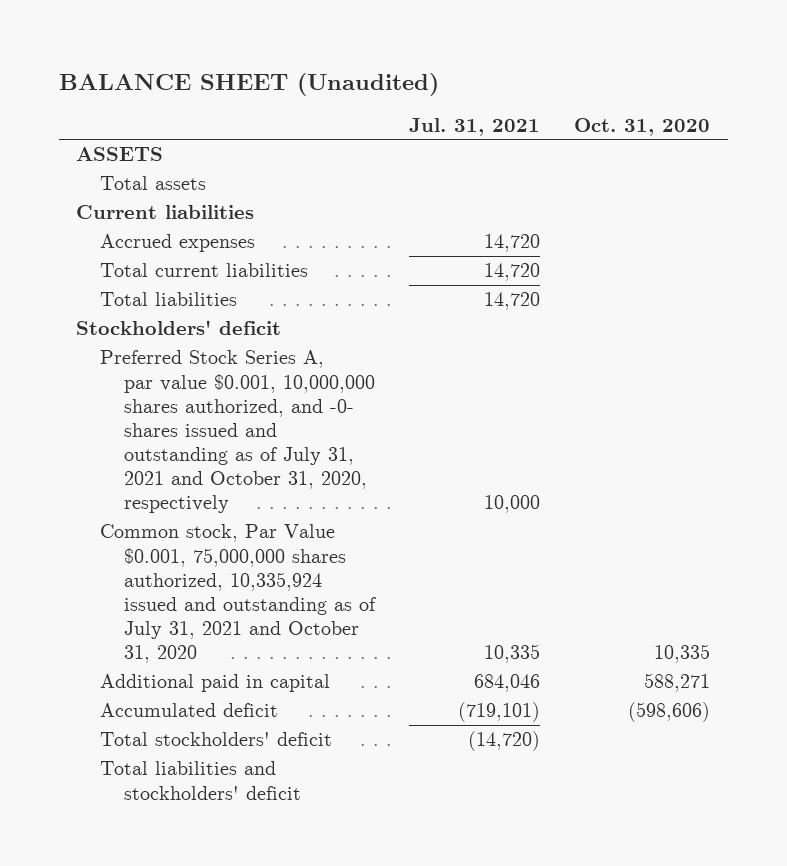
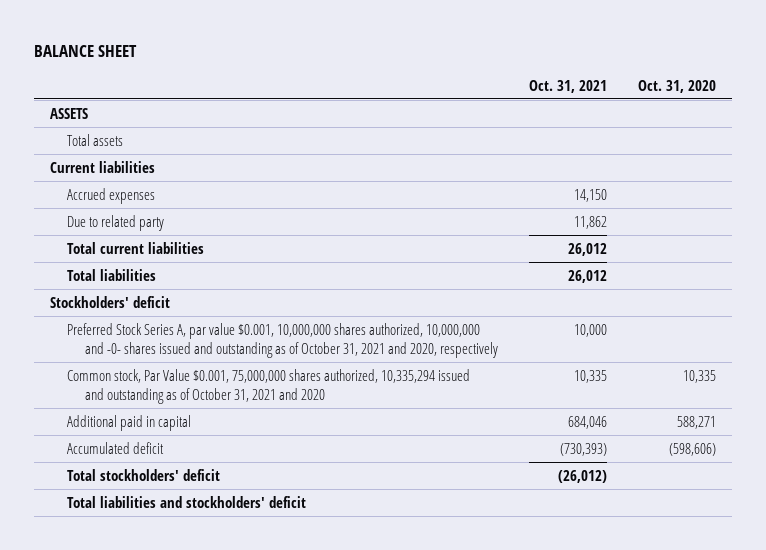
[59,73,440,97] BALANCE SHEET (Unaudited) -> [34,44,138,57] BALANCE SHEET
[408,117,540,136] Jul. 31, 2021 -> none
none -> [528,79,607,93] Oct. 31, 2021
none -> [67,214,165,231] Due to related party
[99,350,375,514] Preferred Stock Series A, par value $0.001, 10,000,000 shares authorized, and -0- shares issued and outstanding as of July 31, 2021 and October 31, 2020, respectively -> [67,322,498,358] Preferred Stock Series A, par value $0.001, 10,000,000 shares authorized, 10,000,000 and -0- shares issued and outstanding as of October 31, 2021 and 2020, respectively
[99,524,377,664] Common stock, Par Value $0.001, 75,000,000 shares authorized, 10,335,924 issued and outstanding as of July 31, 2021 and October 31, 2020 -> [67,368,471,404] Common stock, Par Value $0.001, 75,000,000 shares authorized, 10,335,294 issued and outstanding as of October 31, 2021 and 2020

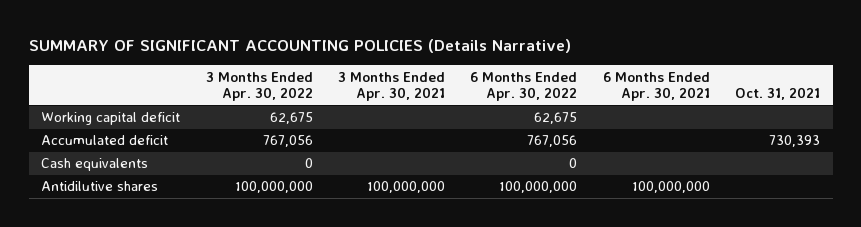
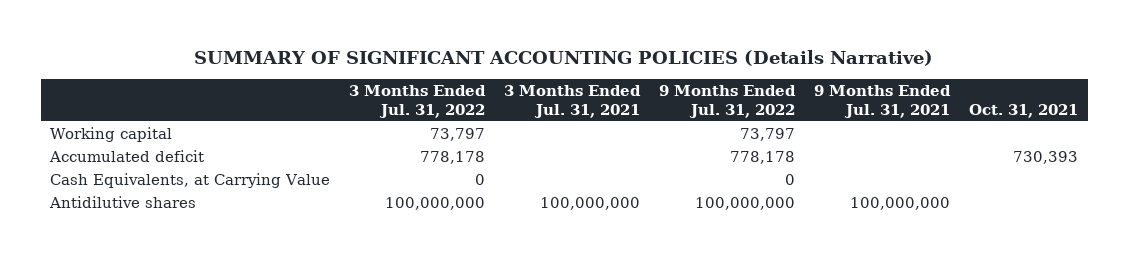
[205,71,313,102] 3 Months Ended Apr. 30, 2022 -> none
[338,71,446,102] 3 Months Ended Apr. 30, 2021 -> none
[470,71,578,102] 6 Months Ended Apr. 30, 2022 -> none
[602,71,710,102] 6 Months Ended Apr. 30, 2021 -> none
none -> [349,85,487,118] 3 Months Ended Jul. 31, 2022
none -> [504,85,642,118] 3 Months Ended Jul. 31, 2021
none -> [659,85,797,118] 9 Months Ended Jul. 31, 2022
none -> [814,85,952,118] 9 Months Ended Jul. 31, 2021
[41,112,181,126] Working capital deficit -> [50,126,173,142] Working capital
[41,158,149,172] Cash equivalents -> [50,172,331,188] Cash Equivalents, at Carrying Value

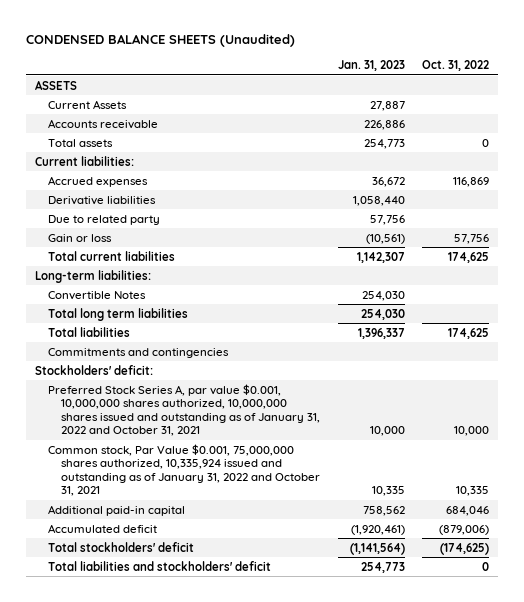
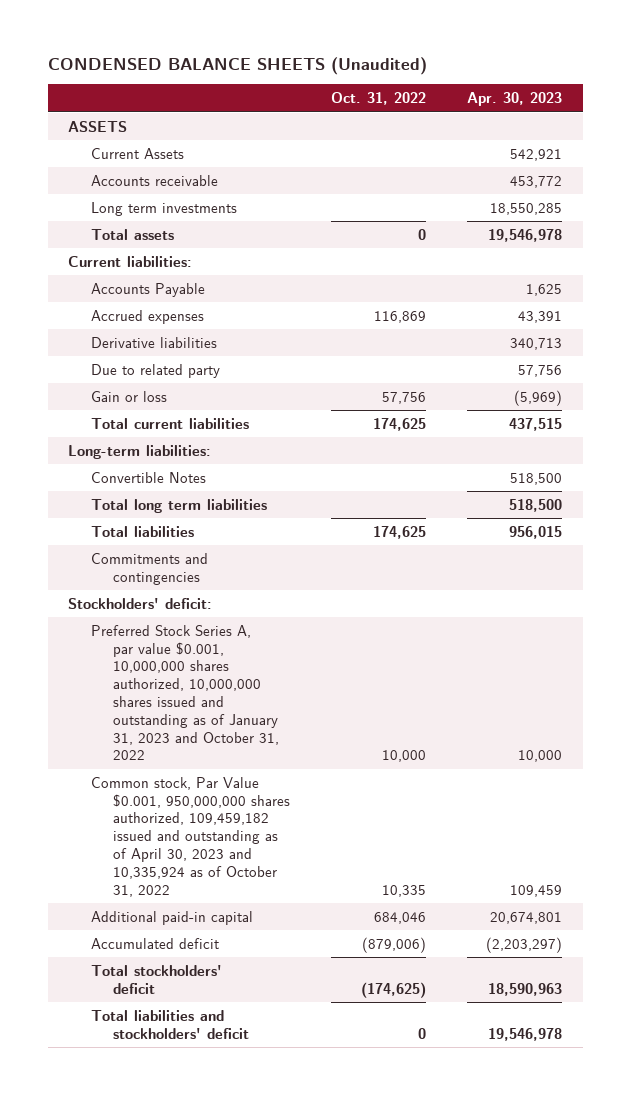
[337,60,405,72] Jan. 31, 2023 -> none
none -> [467,92,563,107] Apr. 30, 2023
none -> [90,201,237,216] Long term investments
none -> [90,282,205,297] Accounts Payable
[48,383,321,436] Preferred Stock Series A, par value $0.001, 10,000,000 shares authorized, 10,000,000 shares issued and outstanding as of January 31, 2022 and October 31, 2021 -> [90,624,280,761] Preferred Stock Series A, par value $0.001, 10,000,000 shares authorized, 10,000,000 shares issued and outstanding as of January 31, 2023 and October 31, 2022
[48,443,321,496] Common stock, Par Value $0.001, 75,000,000 shares authorized, 10,335,924 issued and outstanding as of January 31, 2022 and October 31, 2021 -> [90,776,291,897] Common stock, Par Value $0.001, 950,000,000 shares authorized, 109,459,182 issued and outstanding as of April 30, 2023 and 10,335,924 as of October 31, 2022

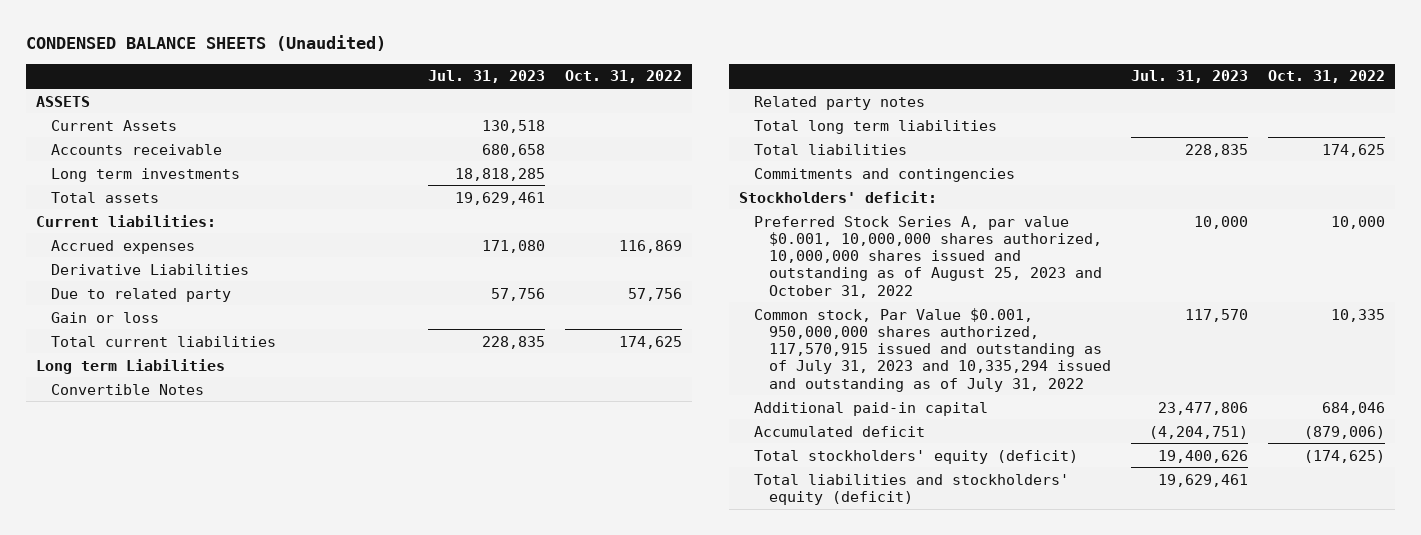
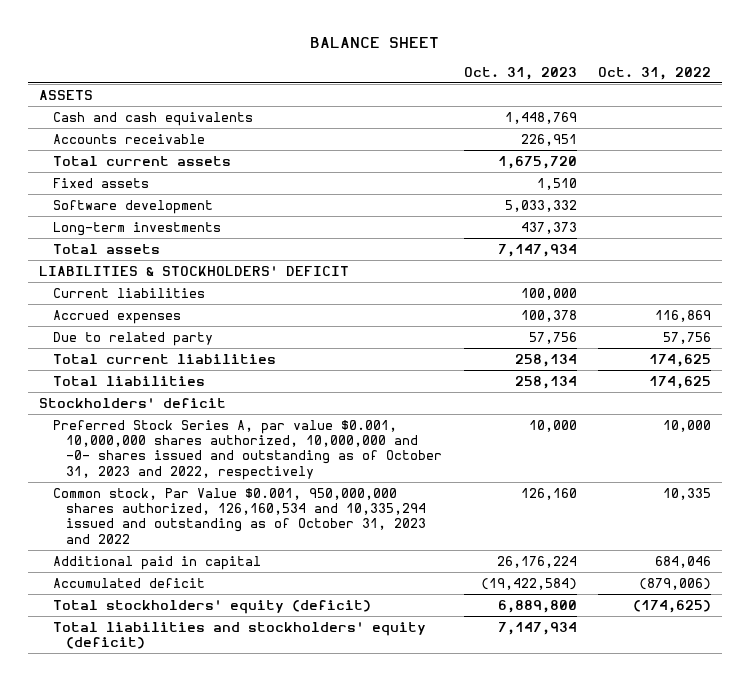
[26,35,387,52] CONDENSED BALANCE SHEETS (Unaudited) -> [310,37,440,49] BALANCE SHEET
[428,70,546,84] Jul. 31, 2023 -> none
none -> [463,66,577,80] Oct. 31, 2023
[51,119,178,131] Current Assets -> none
none -> [52,111,253,126] Cash and cash equivalents
none -> [52,155,231,166] Total current assets
none -> [52,177,149,188] Fixed assets
none -> [52,199,213,214] Software development
[51,167,241,182] Long term investments -> [52,221,221,236] Long-term investments
none -> [39,265,350,276] LIABILITIES & STOCKHOLDERS' DEFICIT
[36,214,217,227] Current liabilities: -> [52,287,205,298] Current liabilities
[51,263,250,275] Derivative Liabilities -> none
[51,311,160,323] Gain or loss -> none
[36,358,226,374] Long term Liabilities -> none
[51,383,205,395] Convertible Notes -> none
[754,95,926,110] Related party notes -> none
[754,119,998,134] Total long term liabilities -> none
[754,167,1016,182] Commitments and contingencies -> none
[739,190,938,203] Stockholders' deficit: -> [39,397,227,408] Stockholders' deficit
[754,215,1103,298] Preferred Stock Series A, par value $0.001, 10,000,000 shares authorized, 10,000,000 shares issued and outstanding as of August 25, 2023 and October 31, 2022 -> [52,419,442,480] Preferred Stock Series A, par value $0.001, 10,000,000 shares authorized, 10,000,000 and -0- shares issued and outstanding as of October 31, 2023 and 2022, respectively
[754,307,1112,392] Common stock, Par Value $0.001, 950,000,000 shares authorized, 117,570,915 issued and outstanding as of July 31, 2023 and 10,335,294 issued and outstanding as of July 31, 2022 -> [52,487,426,544] Common stock, Par Value $0.001, 950,000,000 shares authorized, 126,160,534 and 10,335,294 issued and outstanding as of October 31, 2023 and 2022
[754,401,989,416] Additional paid-in capital -> [52,555,261,570] Additional paid in capital

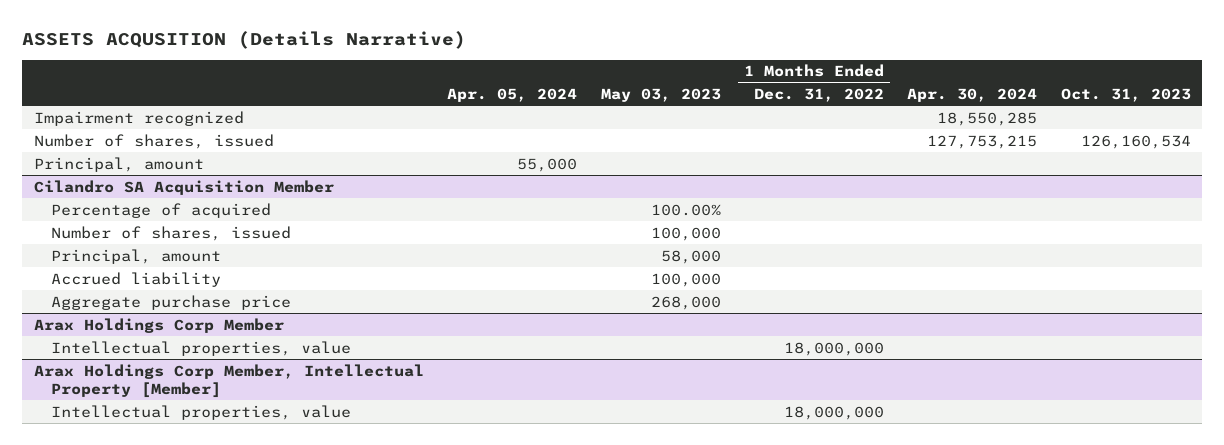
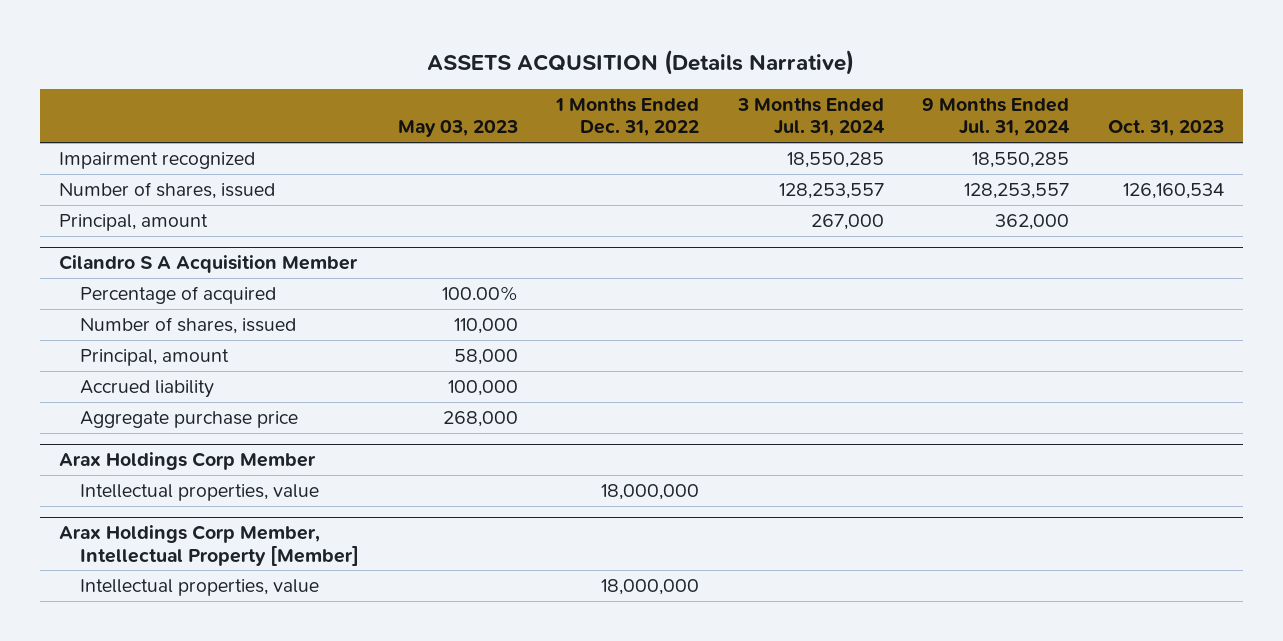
[447,87,578,102] Apr. 05, 2024 -> none
[907,87,1038,102] Apr. 30, 2024 -> none
none -> [736,98,885,137] 3 Months Ended Jul. 31, 2024
none -> [922,98,1071,137] 9 Months Ended Jul. 31, 2024
[33,179,334,195] Cilandro SA Acquisition Member -> [58,255,358,274] Cilandro S A Acquisition Member
[650,226,721,241] 100,000 -> [453,318,518,335] 110,000

